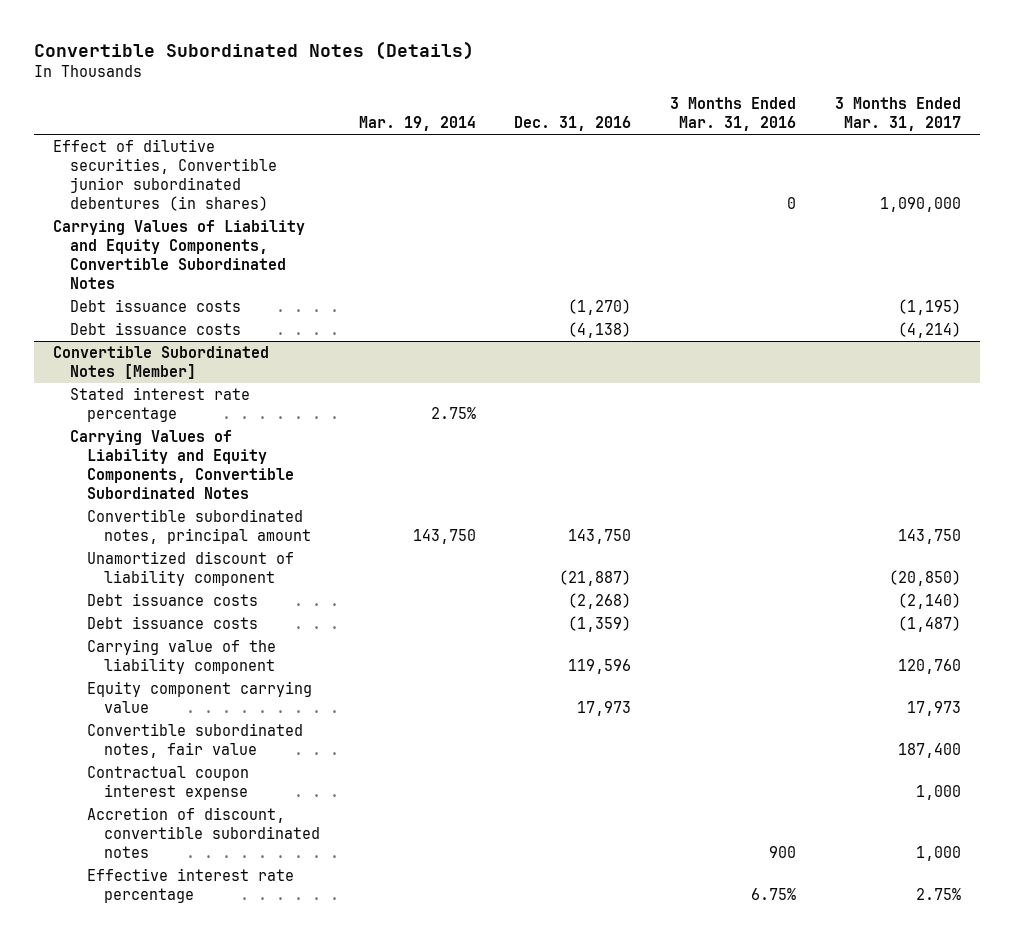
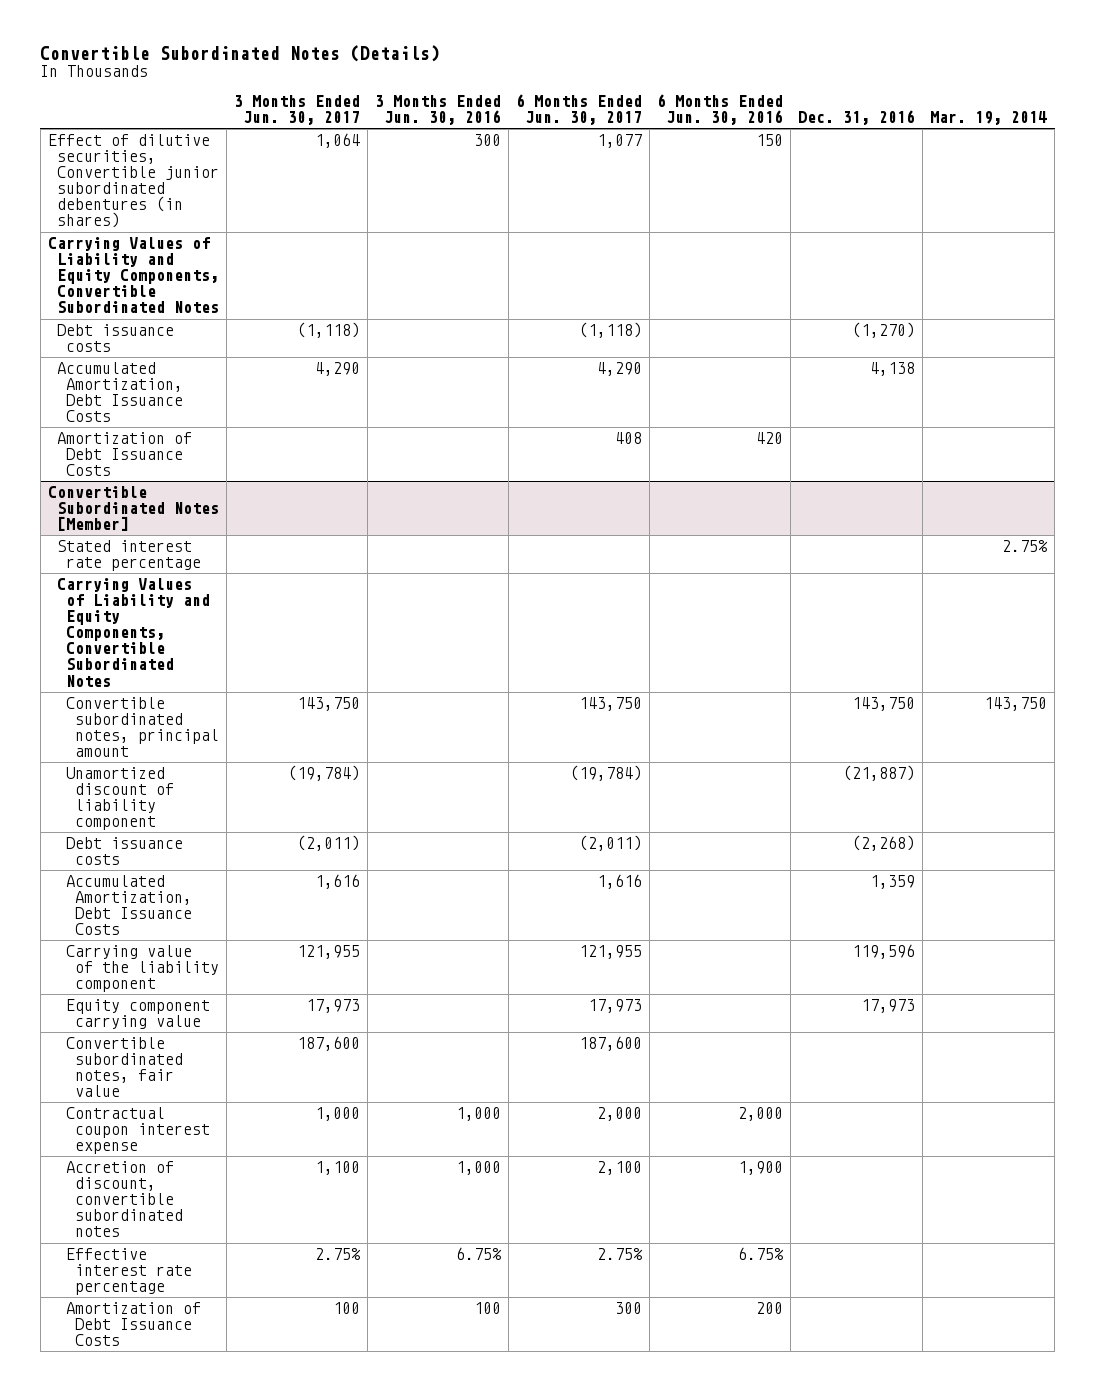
[670,97,797,132] 3 Months Ended Mar. 31, 2016 -> none
[834,97,961,132] 3 Months Ended Mar. 31, 2017 -> none
none -> [233,94,360,126] 3 Months Ended Jun. 30, 2017
none -> [374,94,501,126] 3 Months Ended Jun. 30, 2016
none -> [515,93,642,126] 6 Months Ended Jun. 30, 2017
none -> [657,93,784,126] 6 Months Ended Jun. 30, 2016
[69,322,241,336] Debt issuance costs -> [56,361,183,423] Accumulated Amortization, Debt Issuance Costs
[568,322,632,339] (4,138) -> [870,361,916,376] 4,138
none -> [56,431,192,477] Amortization of Debt Issuance Costs
[86,616,258,630] Debt issuance costs -> [65,874,192,936] Accumulated Amortization, Debt Issuance Costs
[568,616,632,633] (1,359) -> [870,874,916,889] 1,359
none -> [65,1301,201,1347] Amortization of Debt Issuance Costs

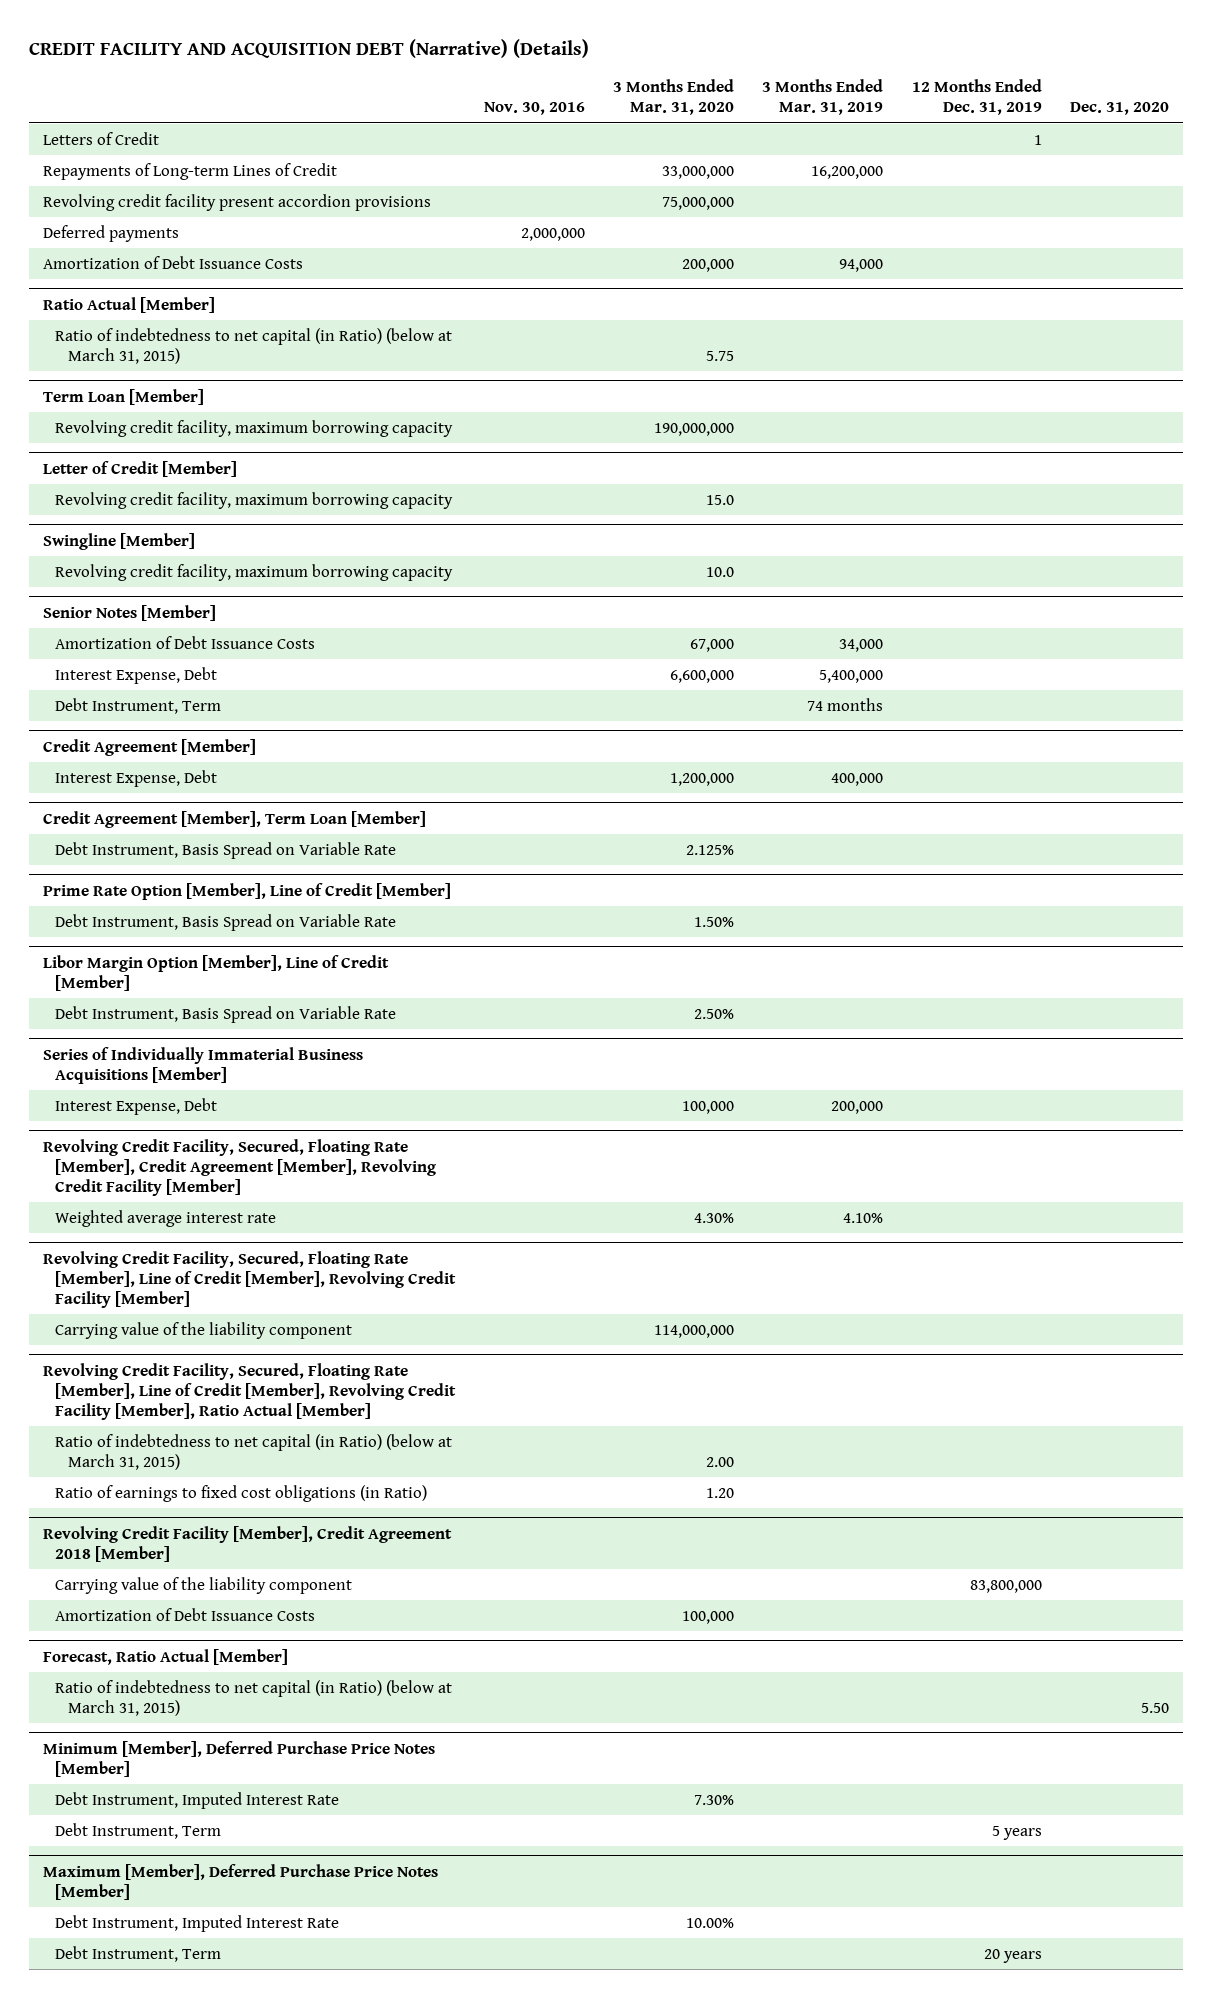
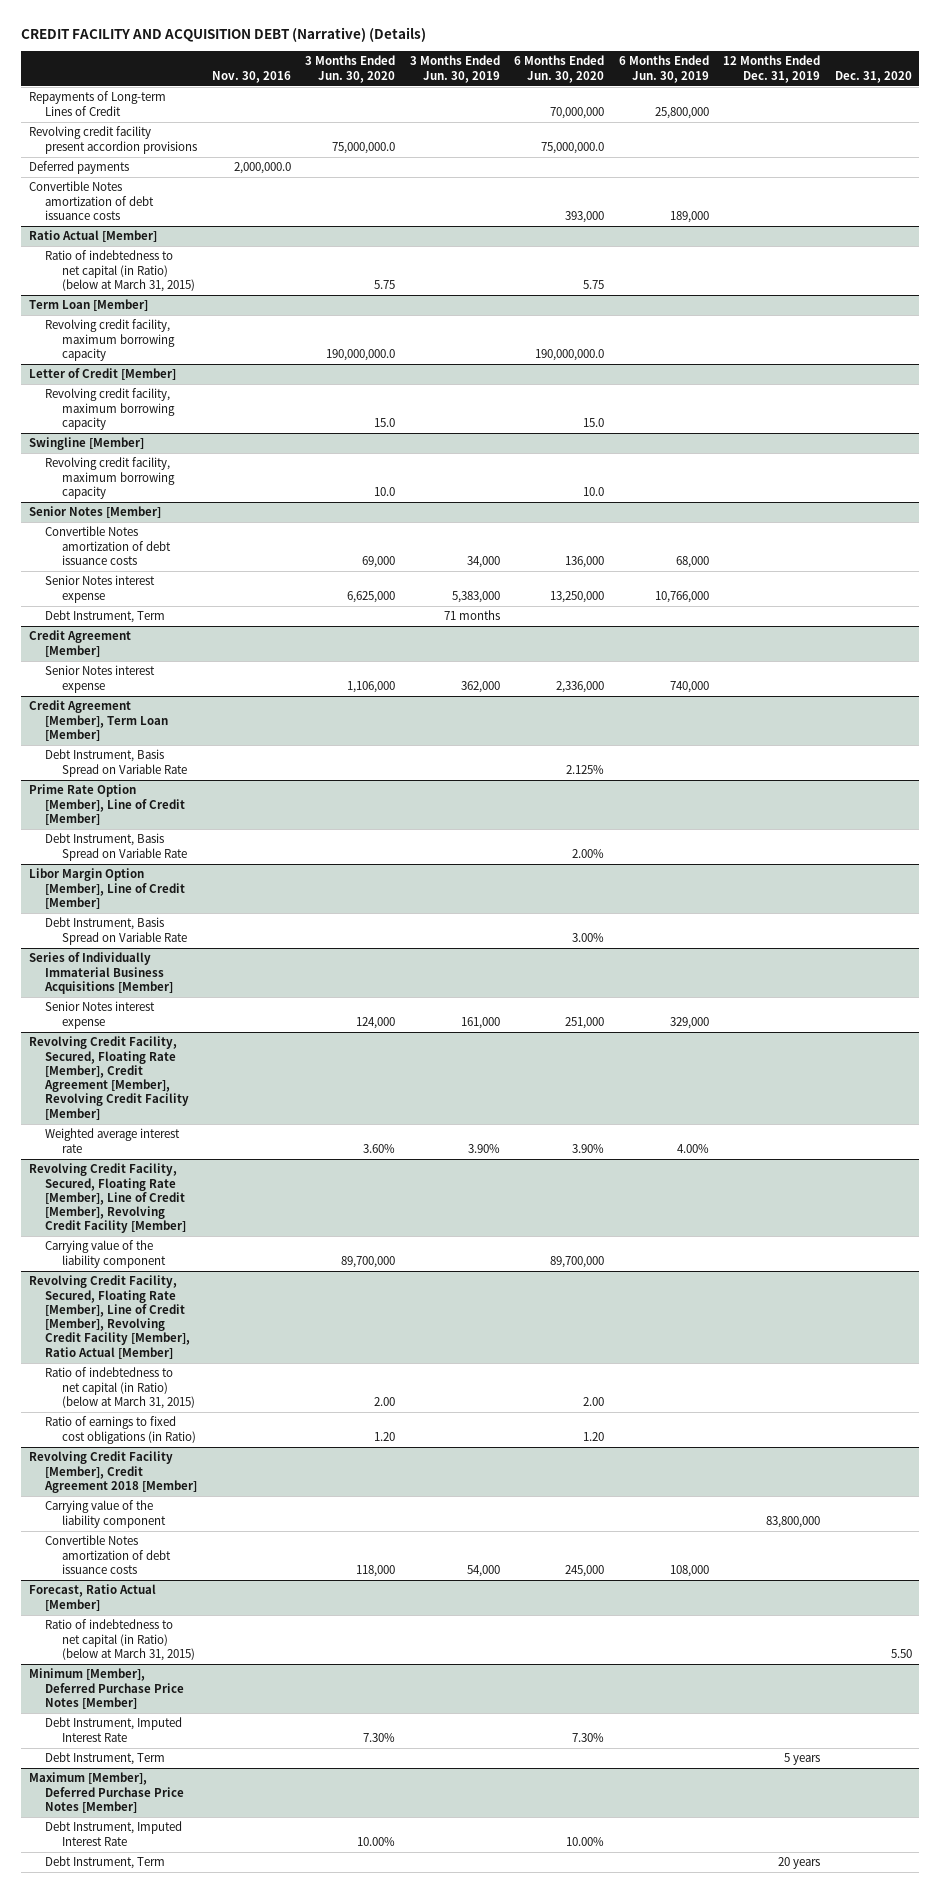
[613,79,735,116] 3 Months Ended Mar. 31, 2020 -> none
[762,79,884,116] 3 Months Ended Mar. 31, 2019 -> none
none -> [305,55,396,83] 3 Months Ended Jun. 30, 2020
none -> [409,55,500,83] 3 Months Ended Jun. 30, 2019
none -> [514,55,605,83] 6 Months Ended Jun. 30, 2020
none -> [618,55,709,83] 6 Months Ended Jun. 30, 2019
[42,131,159,145] Letters of Credit -> none
[520,227,585,241] 2,000,000 -> [233,162,291,175] 2,000,000.0
[42,255,303,269] Amortization of Debt Issuance Costs -> [28,181,155,220] Convertible Notes amortization of debt issuance costs
[55,635,316,649] Amortization of Debt Issuance Costs -> [45,526,171,565] Convertible Notes amortization of debt issuance costs
[55,666,218,684] Interest Expense, Debt -> [45,575,156,603] Senior Notes interest expense
[55,769,218,787] Interest Expense, Debt -> [45,665,156,693] Senior Notes interest expense
[55,1097,218,1115] Interest Expense, Debt -> [45,1001,156,1029] Senior Notes interest expense
[55,1607,316,1621] Amortization of Debt Issuance Costs -> [45,1535,171,1574] Convertible Notes amortization of debt issuance costs

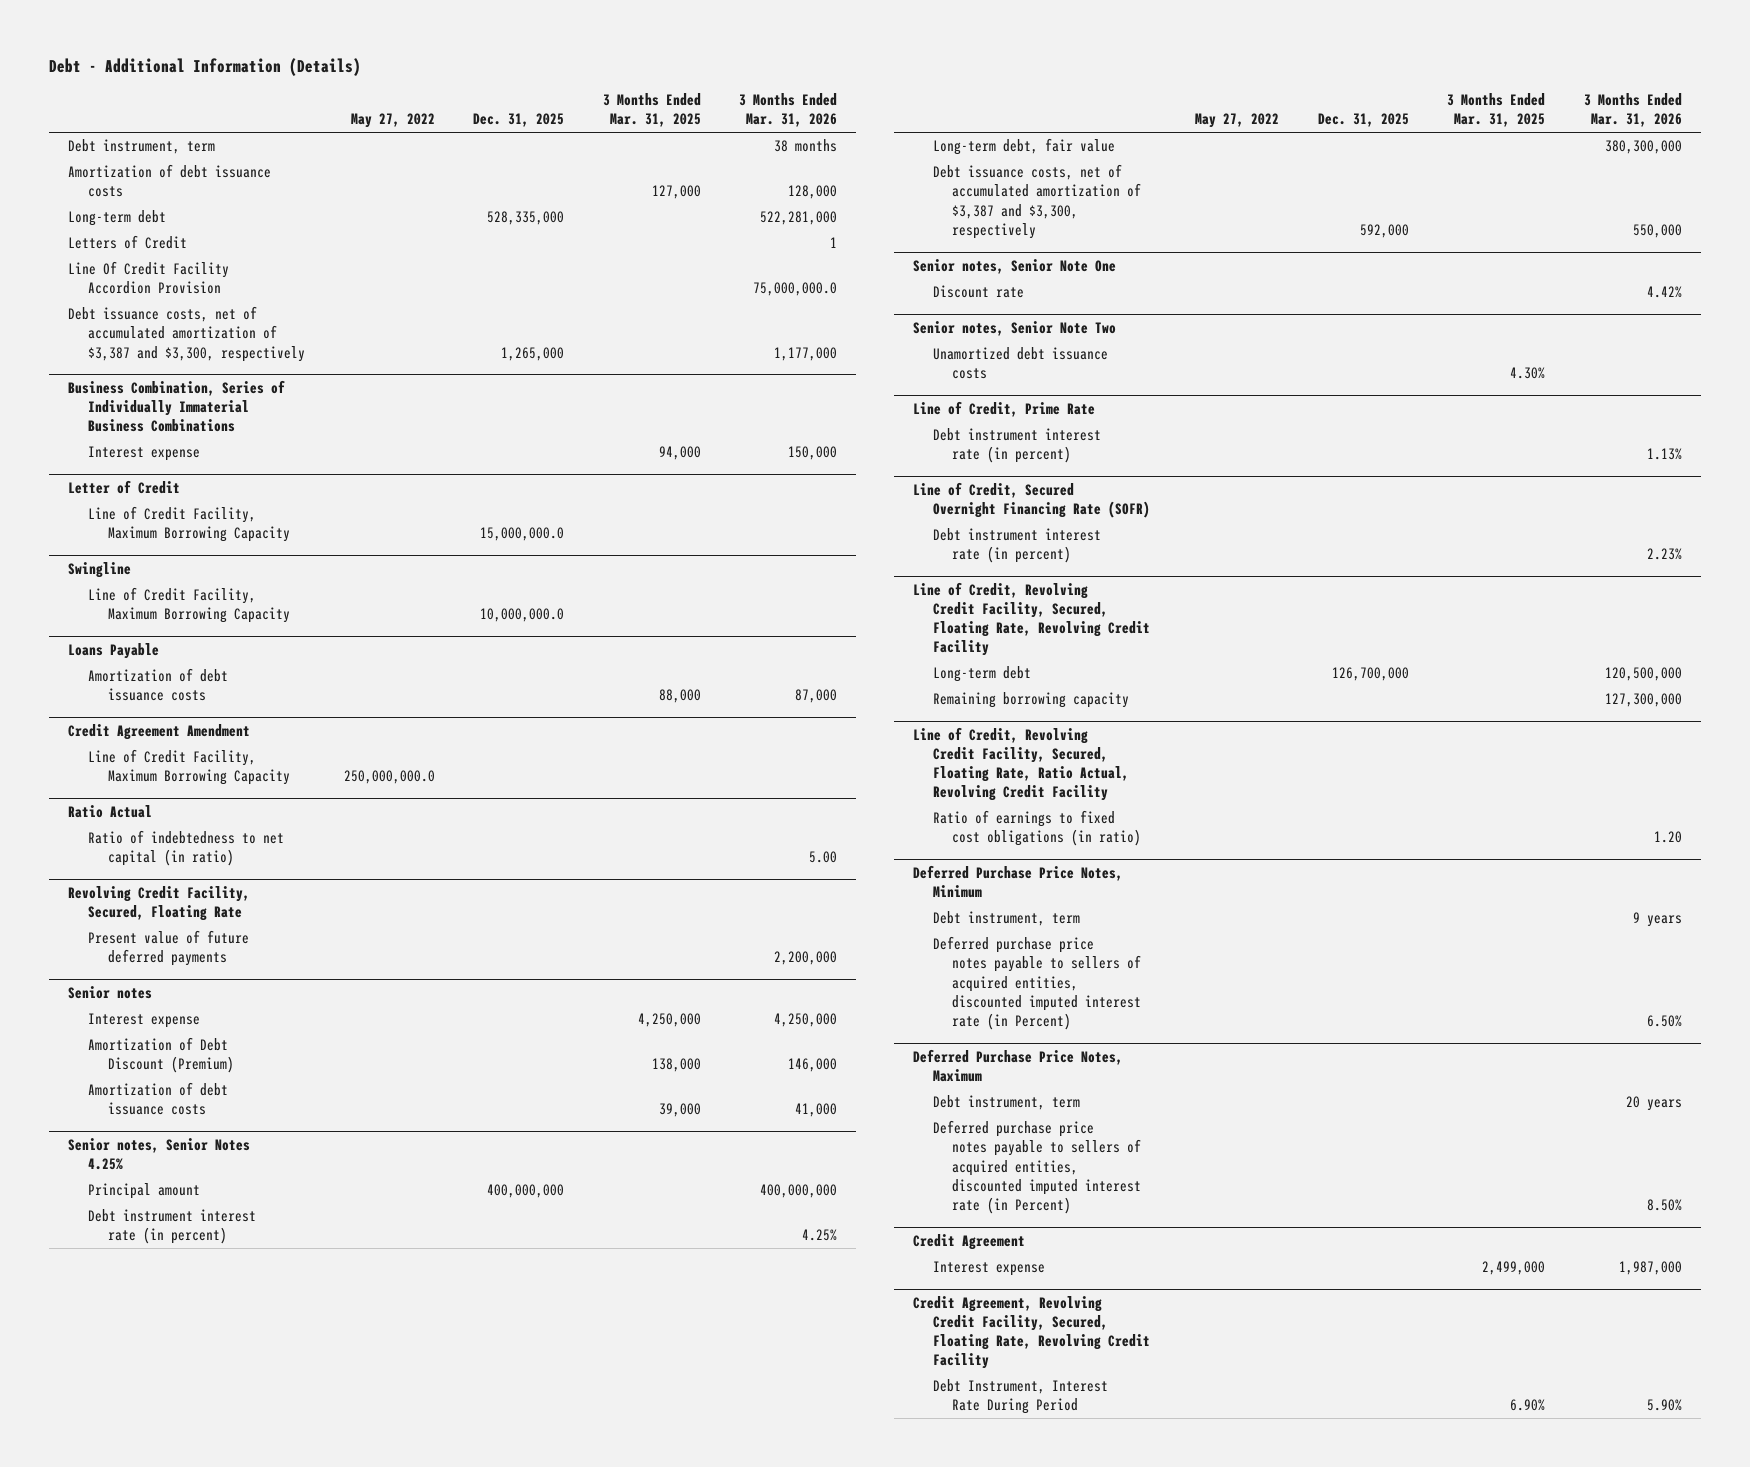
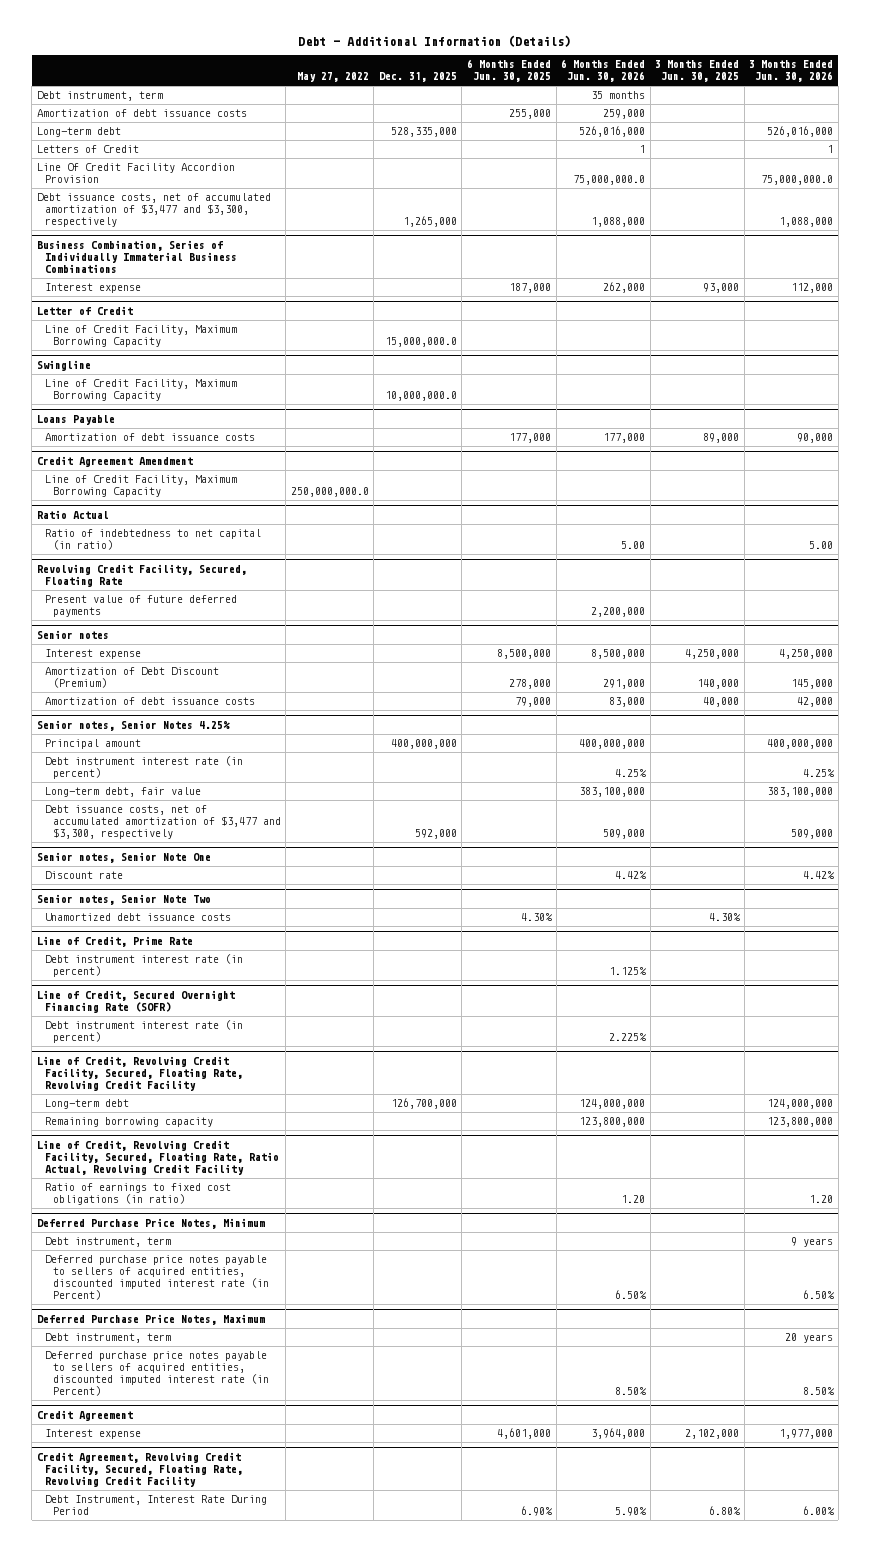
[602,93,701,128] 3 Months Ended Mar. 31, 2025 -> none
[739,93,838,128] 3 Months Ended Mar. 31, 2026 -> none
none -> [467,59,552,83] 6 Months Ended Jun. 30, 2025
none -> [561,59,646,83] 6 Months Ended Jun. 30, 2026
none -> [655,60,740,83] 3 Months Ended Jun. 30, 2025
none -> [749,60,834,83] 3 Months Ended Jun. 30, 2026
[68,306,305,362] Debt issuance costs, net of accumulated amortization of $3,387 and $3,300, respectively -> [36,193,271,227] Debt issuance costs, net of accumulated amortization of $3,477 and $3,300, respectively
[932,164,1142,239] Debt issuance costs, net of accumulated amortization of $3,387 and $3,300, respectively -> [44,805,281,839] Debt issuance costs, net of accumulated amortization of $3,477 and $3,300, respectively

